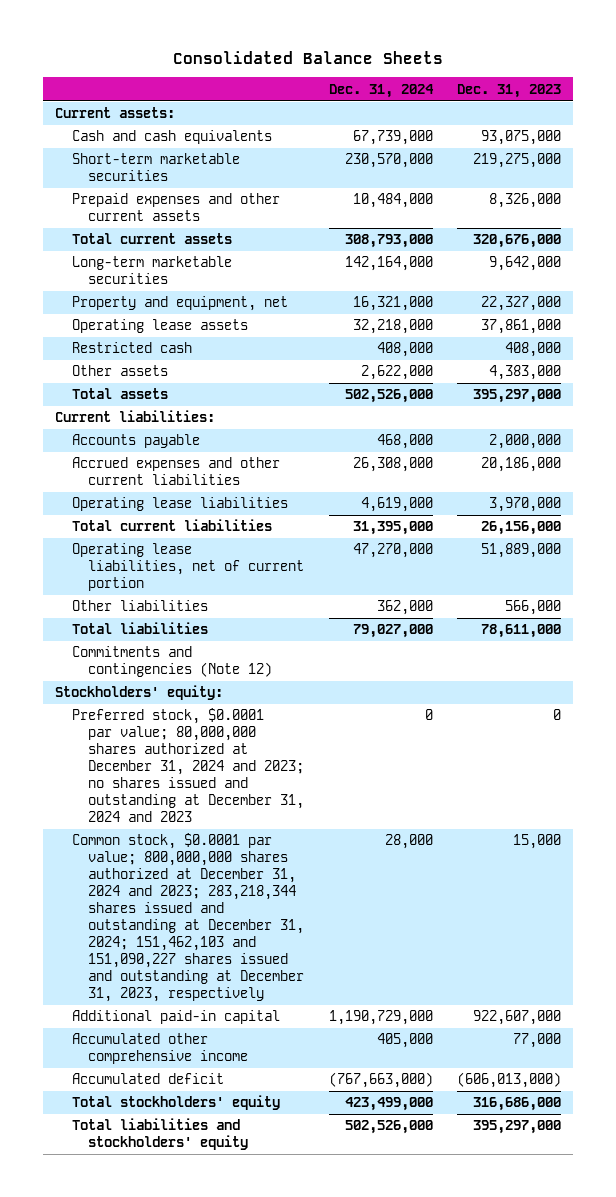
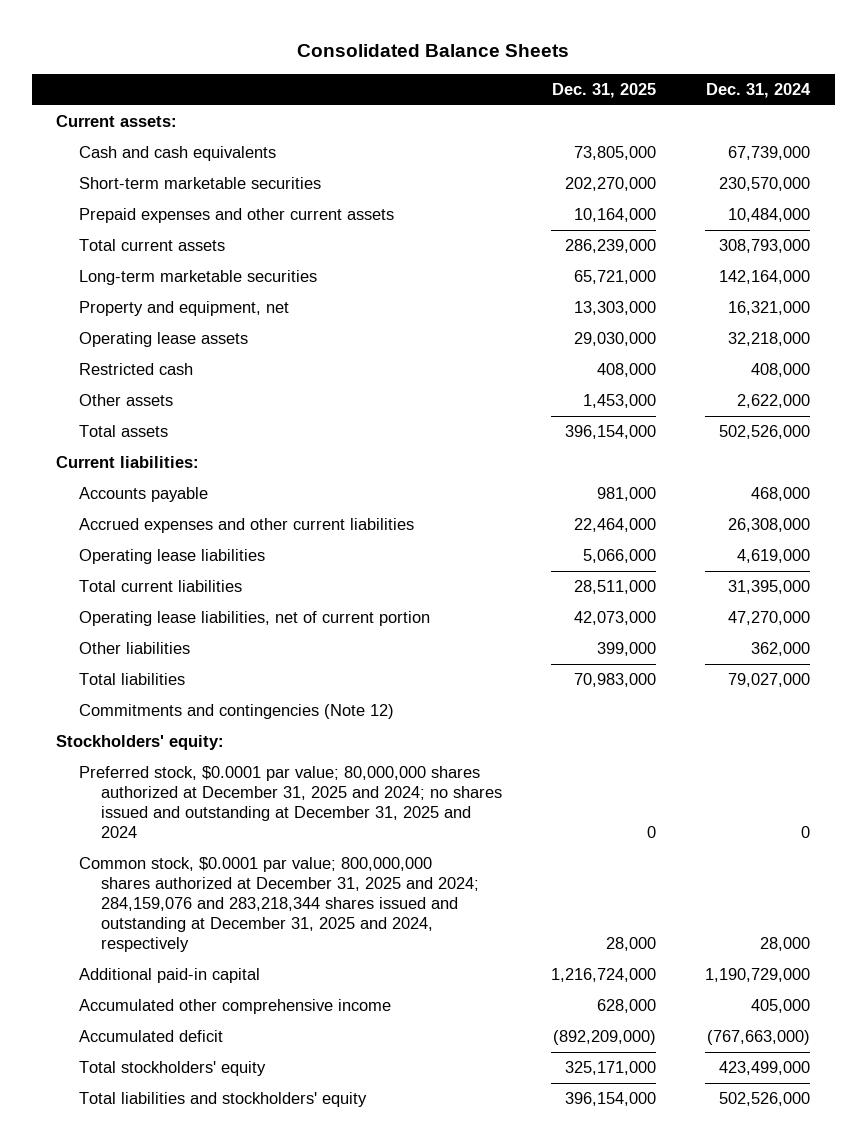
[457,83,562,98] Dec. 31, 2023 -> none
none -> [552,82,657,98] Dec. 31, 2025
[71,708,305,823] Preferred stock, $0.0001 par value; 80,000,000 shares authorized at December 31, 2024 and 2023; no shares issued and outstanding at December 31, 2024 and 2023 -> [78,766,503,838] Preferred stock, $0.0001 par value; 80,000,000 shares authorized at December 31, 2025 and 2024; no shares issued and outstanding at December 31, 2025 and 2024
[71,833,305,1003] Common stock, $0.0001 par value; 800,000,000 shares authorized at December 31, 2024 and 2023; 283,218,344 shares issued and outstanding at December 31, 2024; 151,462,103 and 151,090,227 shares issued and outstanding at December 31, 2023, respectively -> [78,857,480,952] Common stock, $0.0001 par value; 800,000,000 shares authorized at December 31, 2025 and 2024; 284,159,076 and 283,218,344 shares issued and outstanding at December 31, 2025 and 2024, respectively

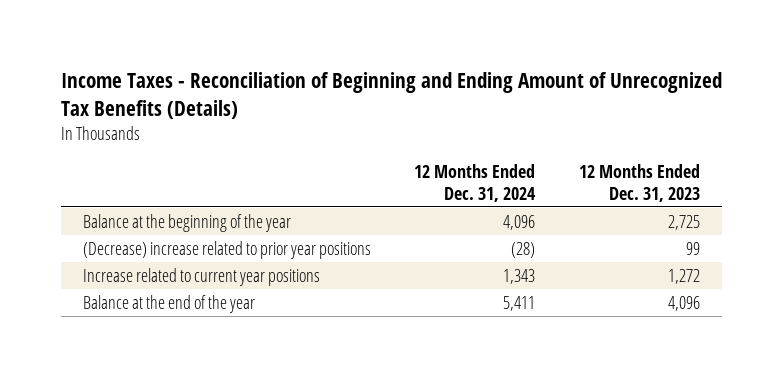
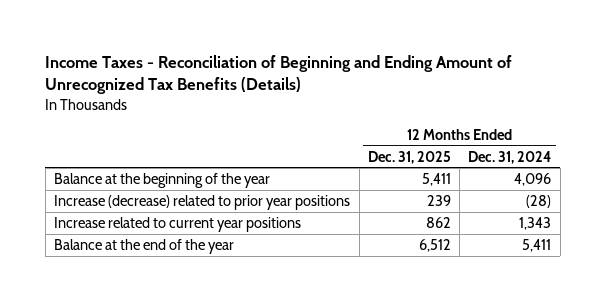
[579,163,701,202] 12 Months Ended Dec. 31, 2023 -> none
none -> [367,150,451,164] Dec. 31, 2025
[82,240,371,259] (Decrease) increase related to prior year positions -> [54,194,351,210] Increase (decrease) related to prior year positions

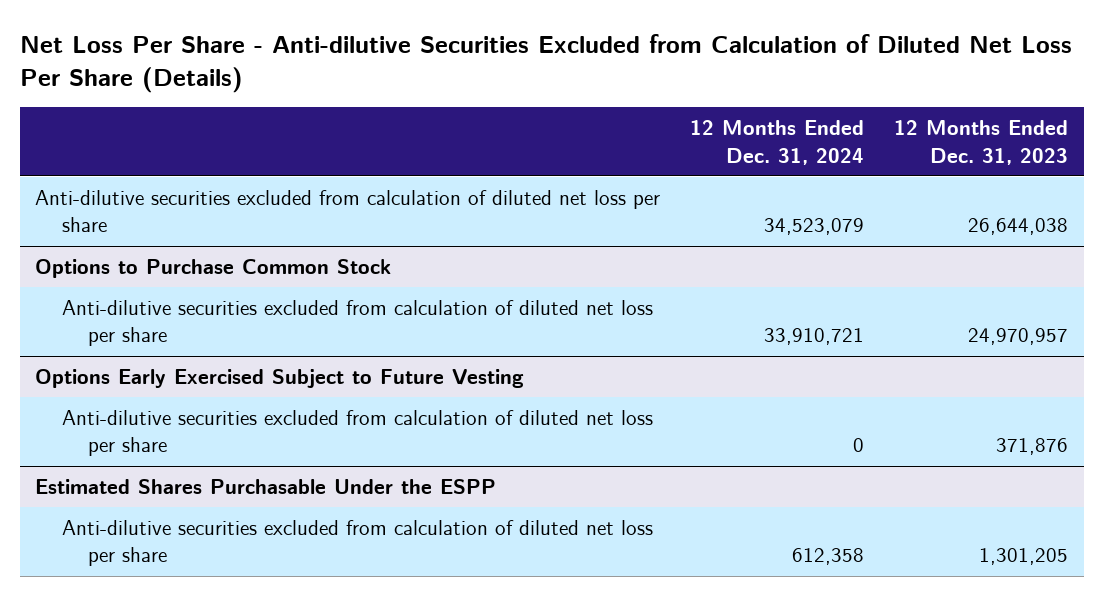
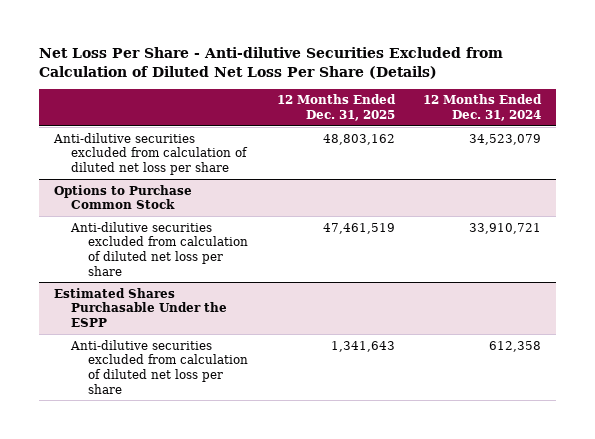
[894,120,1069,165] 12 Months Ended Dec. 31, 2023 -> none
none -> [276,94,396,121] 12 Months Ended Dec. 31, 2025
[35,369,525,389] Options Early Exercised Subject to Future Vesting -> none
[61,410,653,457] Anti-dilutive securities excluded from calculation of diluted net loss per share -> none

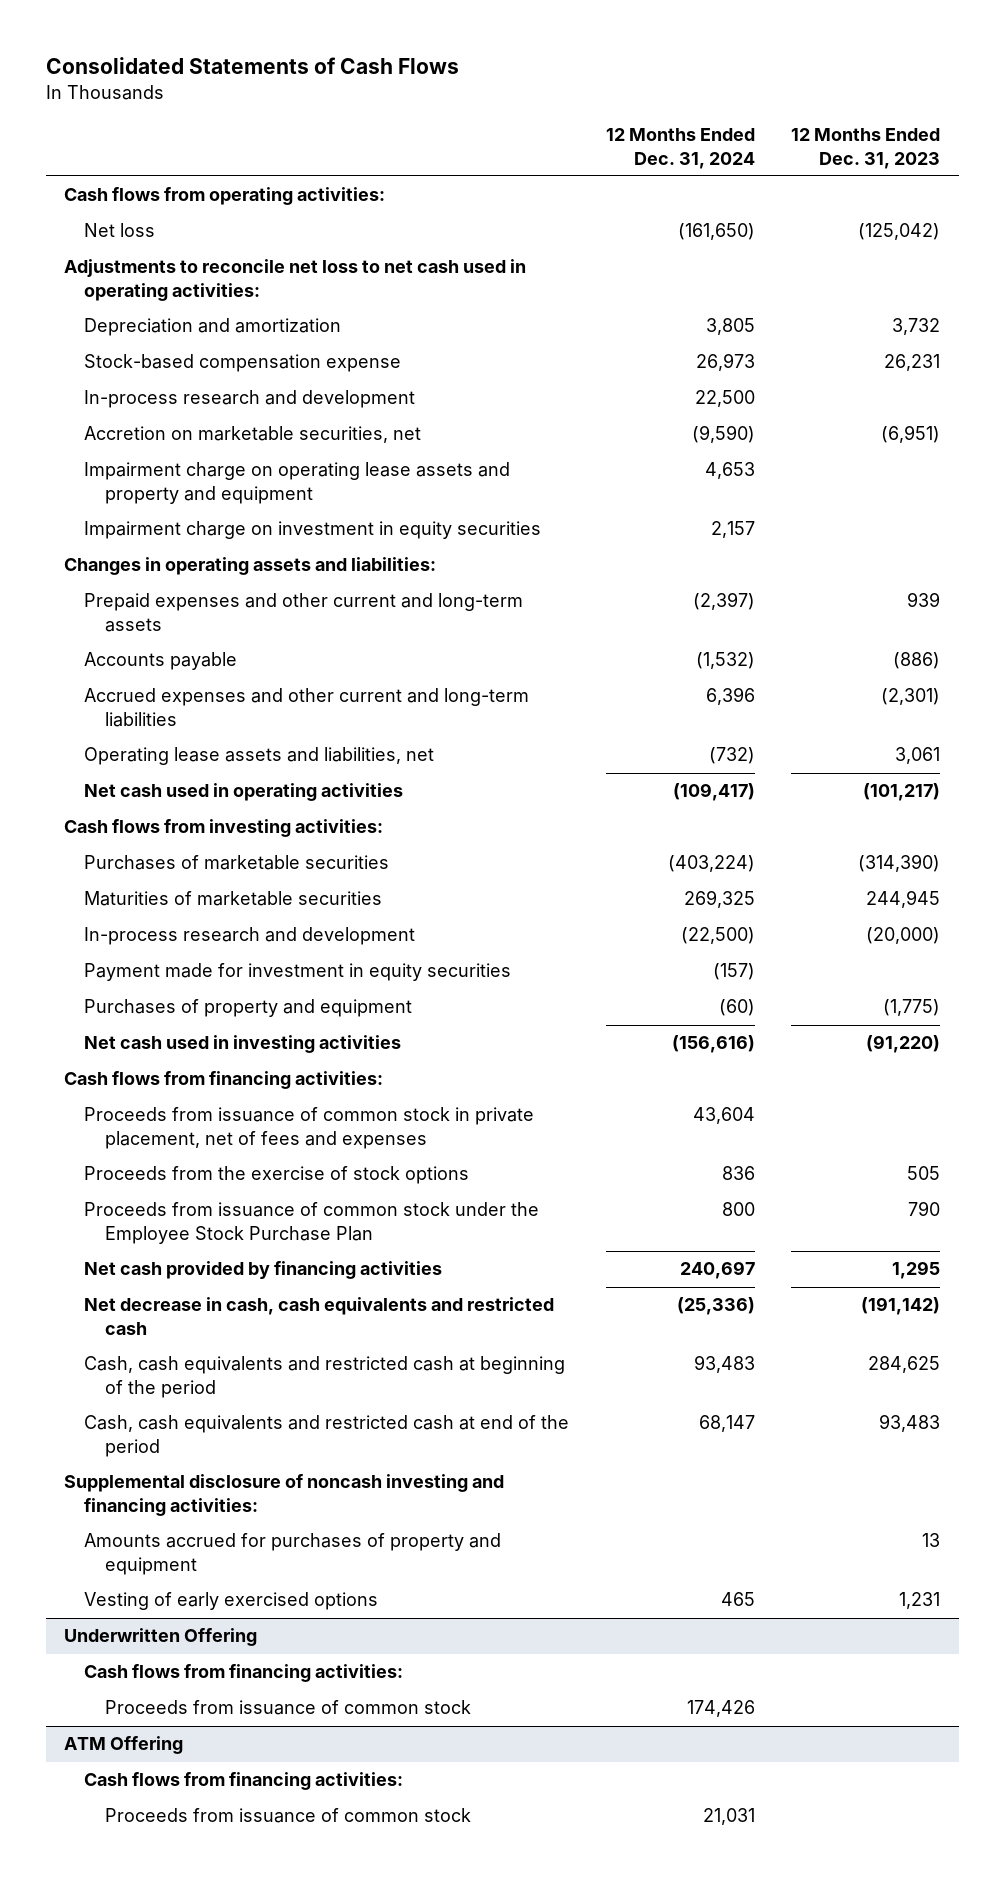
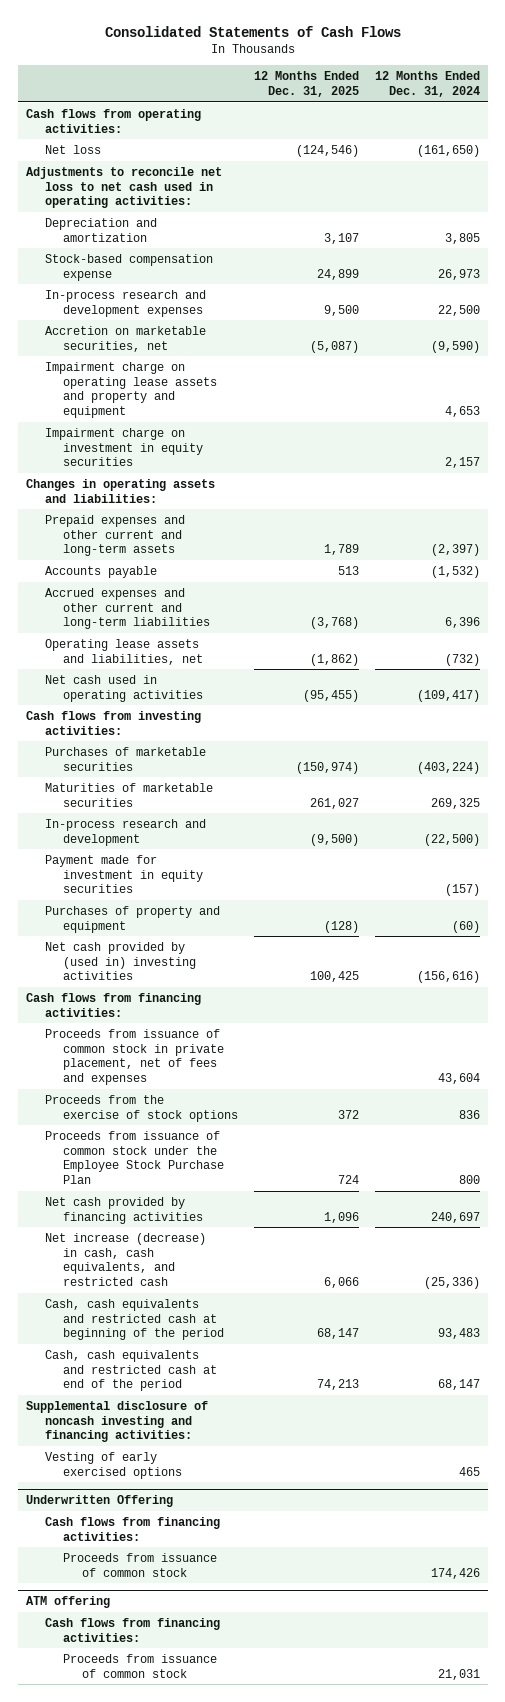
[791,128,941,169] 12 Months Ended Dec. 31, 2023 -> none
none -> [254,71,360,97] 12 Months Ended Dec. 31, 2025
[84,390,416,409] In-process research and development -> [44,289,206,317] In-process research and development expenses
[84,1035,402,1054] Net cash used in investing activities -> [44,941,197,981] Net cash provided by (used in) investing activities
[84,1297,555,1335] Net decrease in cash, cash equivalents and restricted cash -> [44,1232,206,1286] Net increase (decrease) in cash, cash equivalents, and restricted cash
[84,1533,502,1575] Amounts accrued for purchases of property and equipment -> none
[64,1736,184,1755] ATM Offering -> [25,1596,110,1609] ATM offering

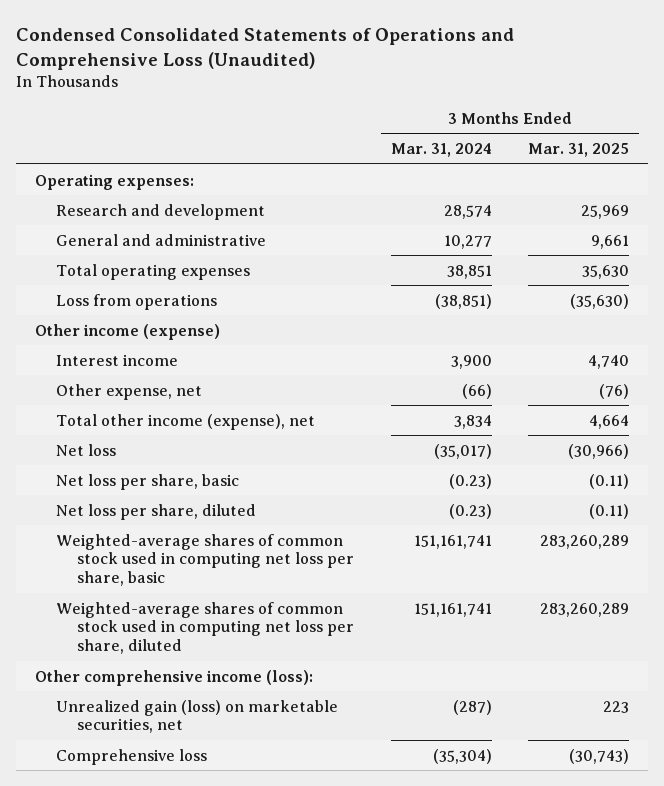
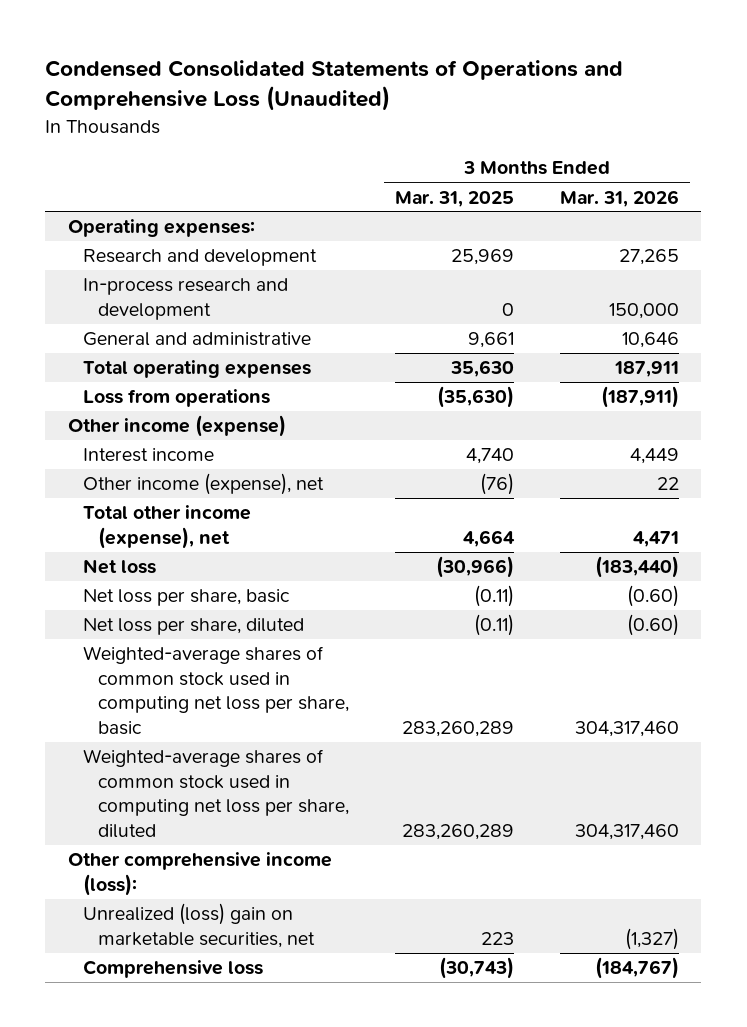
[390,143,492,158] Mar. 31, 2024 -> none
none -> [559,189,679,207] Mar. 31, 2026
none -> [83,278,289,320] In-process research and development
[55,383,202,400] Other expense, net -> [83,473,325,496] Other income (expense), net
[55,699,338,734] Unrealized gain (loss) on marketable securities, net -> [83,903,316,948] Unrealized (loss) gain on marketable securities, net

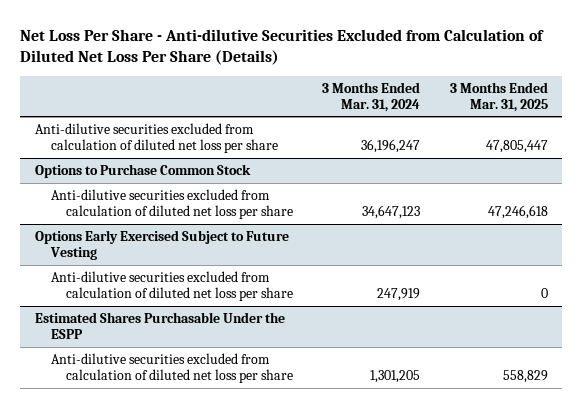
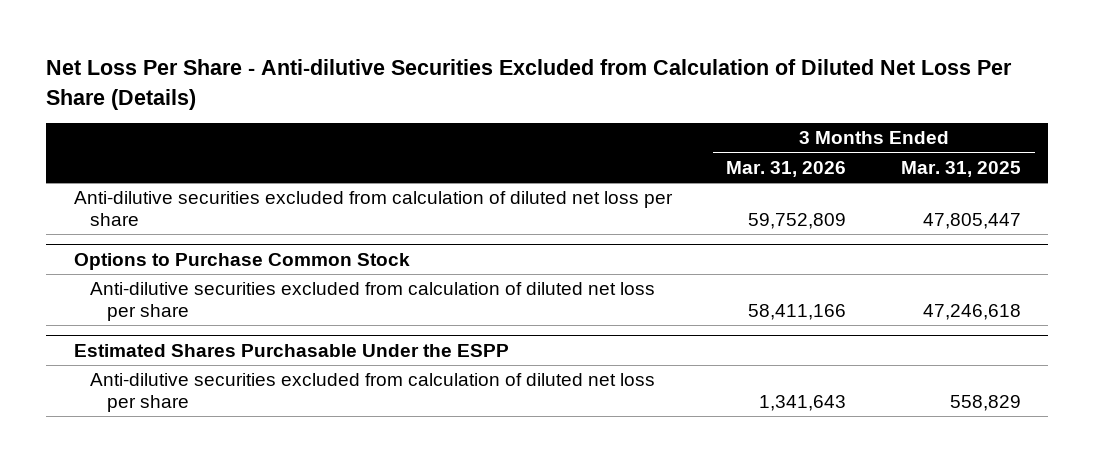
[322,81,421,112] 3 Months Ended Mar. 31, 2024 -> none
none -> [726,160,847,177] Mar. 31, 2026
[34,229,289,260] Options Early Exercised Subject to Future Vesting -> none
[50,270,294,301] Anti-dilutive securities excluded from calculation of diluted net loss per share -> none

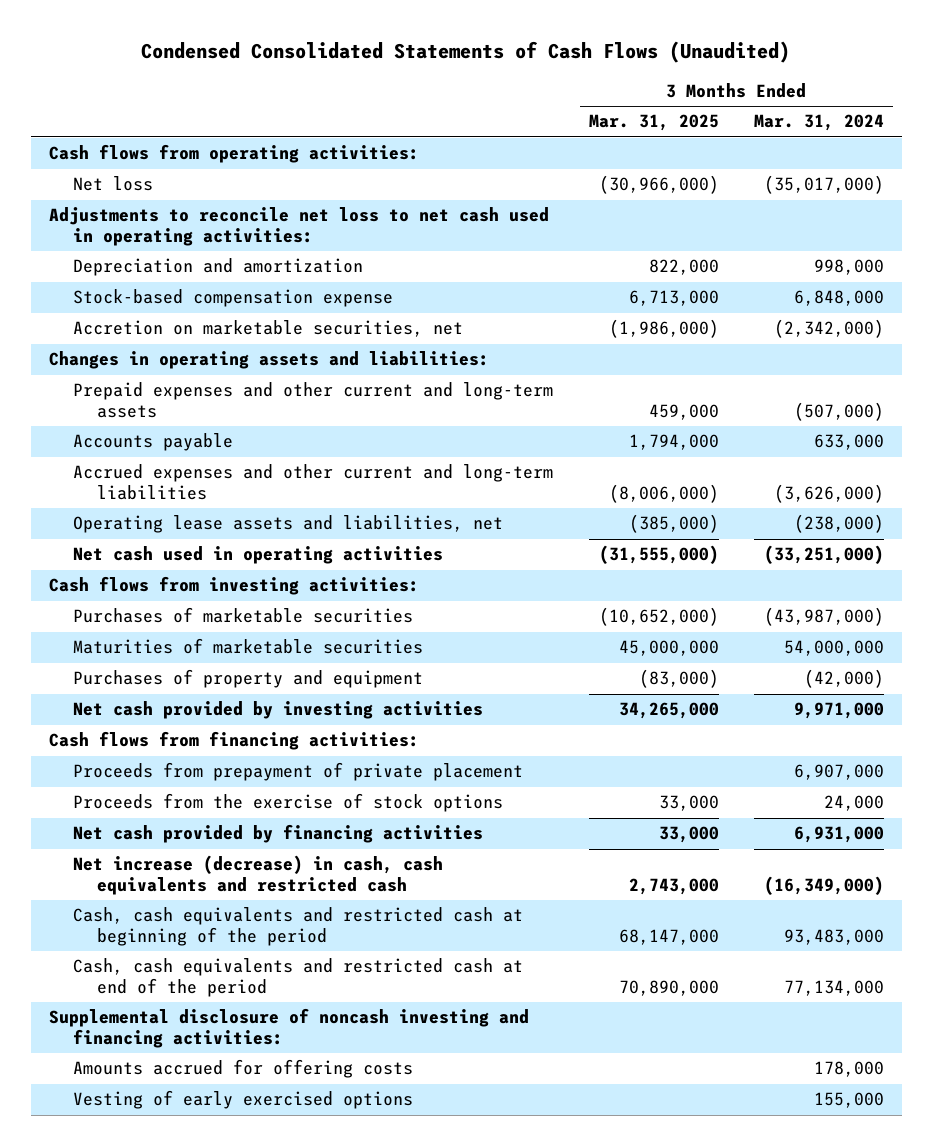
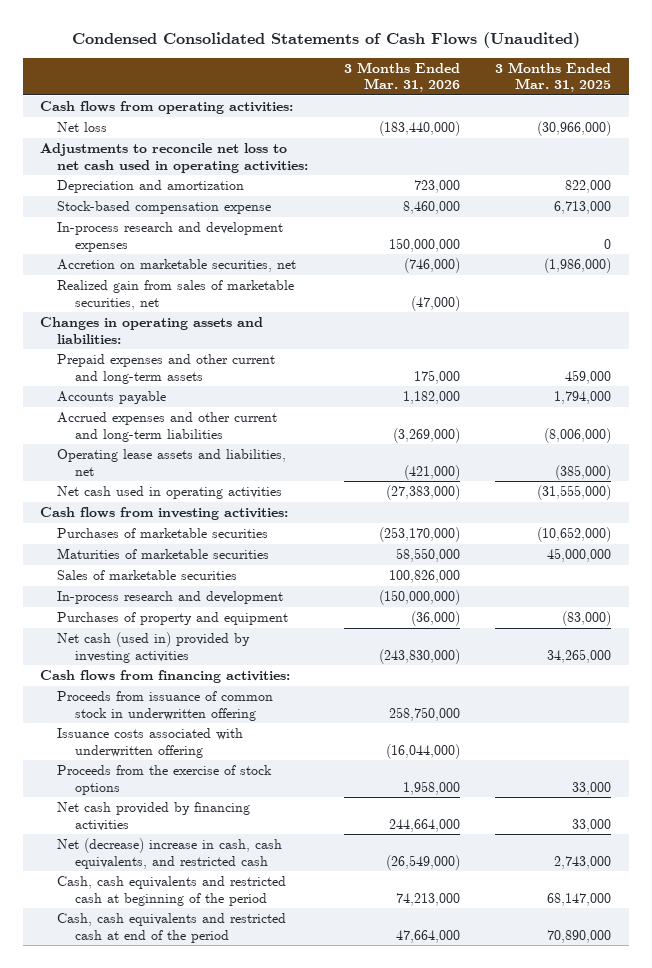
[753,114,884,132] Mar. 31, 2024 -> none
none -> [343,61,460,93] 3 Months Ended Mar. 31, 2026
none -> [57,222,284,252] In-process research and development expenses
none -> [57,280,295,310] Realized gain from sales of marketable securities, net
none -> [57,570,238,581] Sales of marketable securities
none -> [57,591,284,605] In-process research and development
[73,701,484,720] Net cash provided by investing activities -> [57,632,251,663] Net cash (used in) provided by investing activities
[73,762,524,782] Proceeds from prepayment of private placement -> none
none -> [57,691,274,721] Proceeds from issuance of common stock in underwritten offering
none -> [57,728,244,758] Issuance costs associated with underwritten offering
[73,855,444,895] Net increase (decrease) in cash, cash equivalents and restricted cash -> [57,838,283,869] Net (decrease) increase in cash, cash equivalents, and restricted cash
[48,1008,529,1048] Supplemental disclosure of noncash investing and financing activities: -> none
[73,1059,414,1079] Amounts accrued for offering costs -> none
[73,1090,414,1110] Vesting of early exercised options -> none

